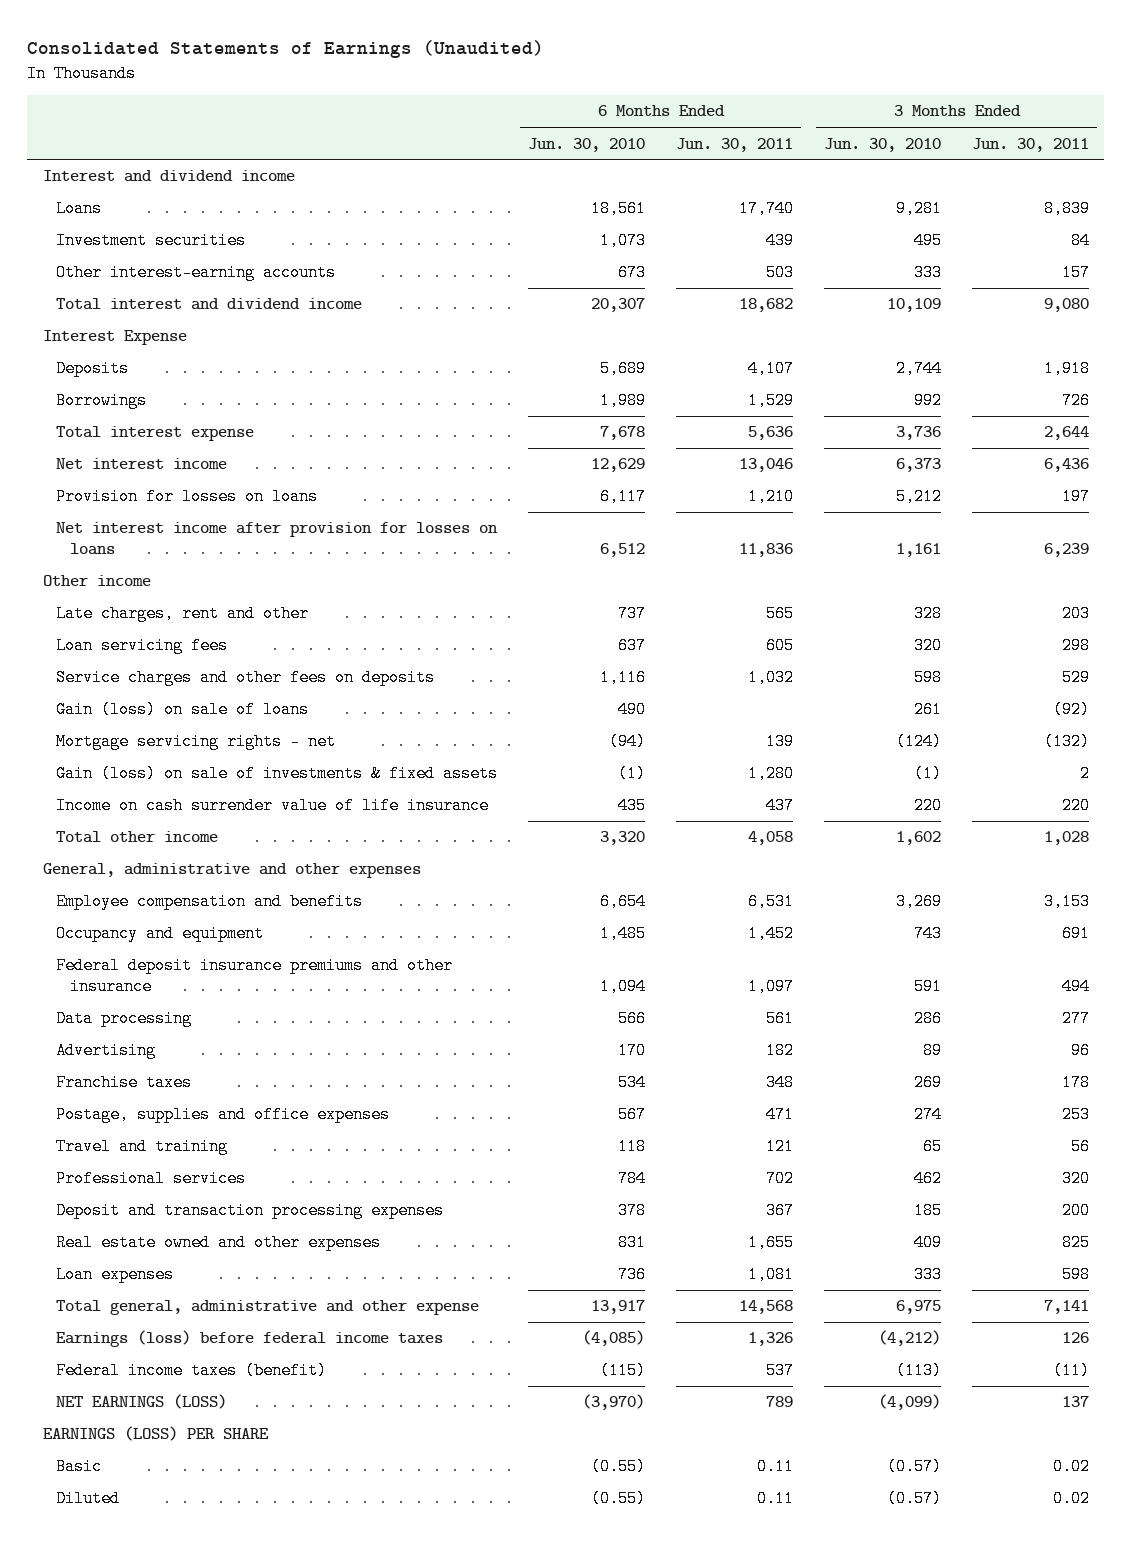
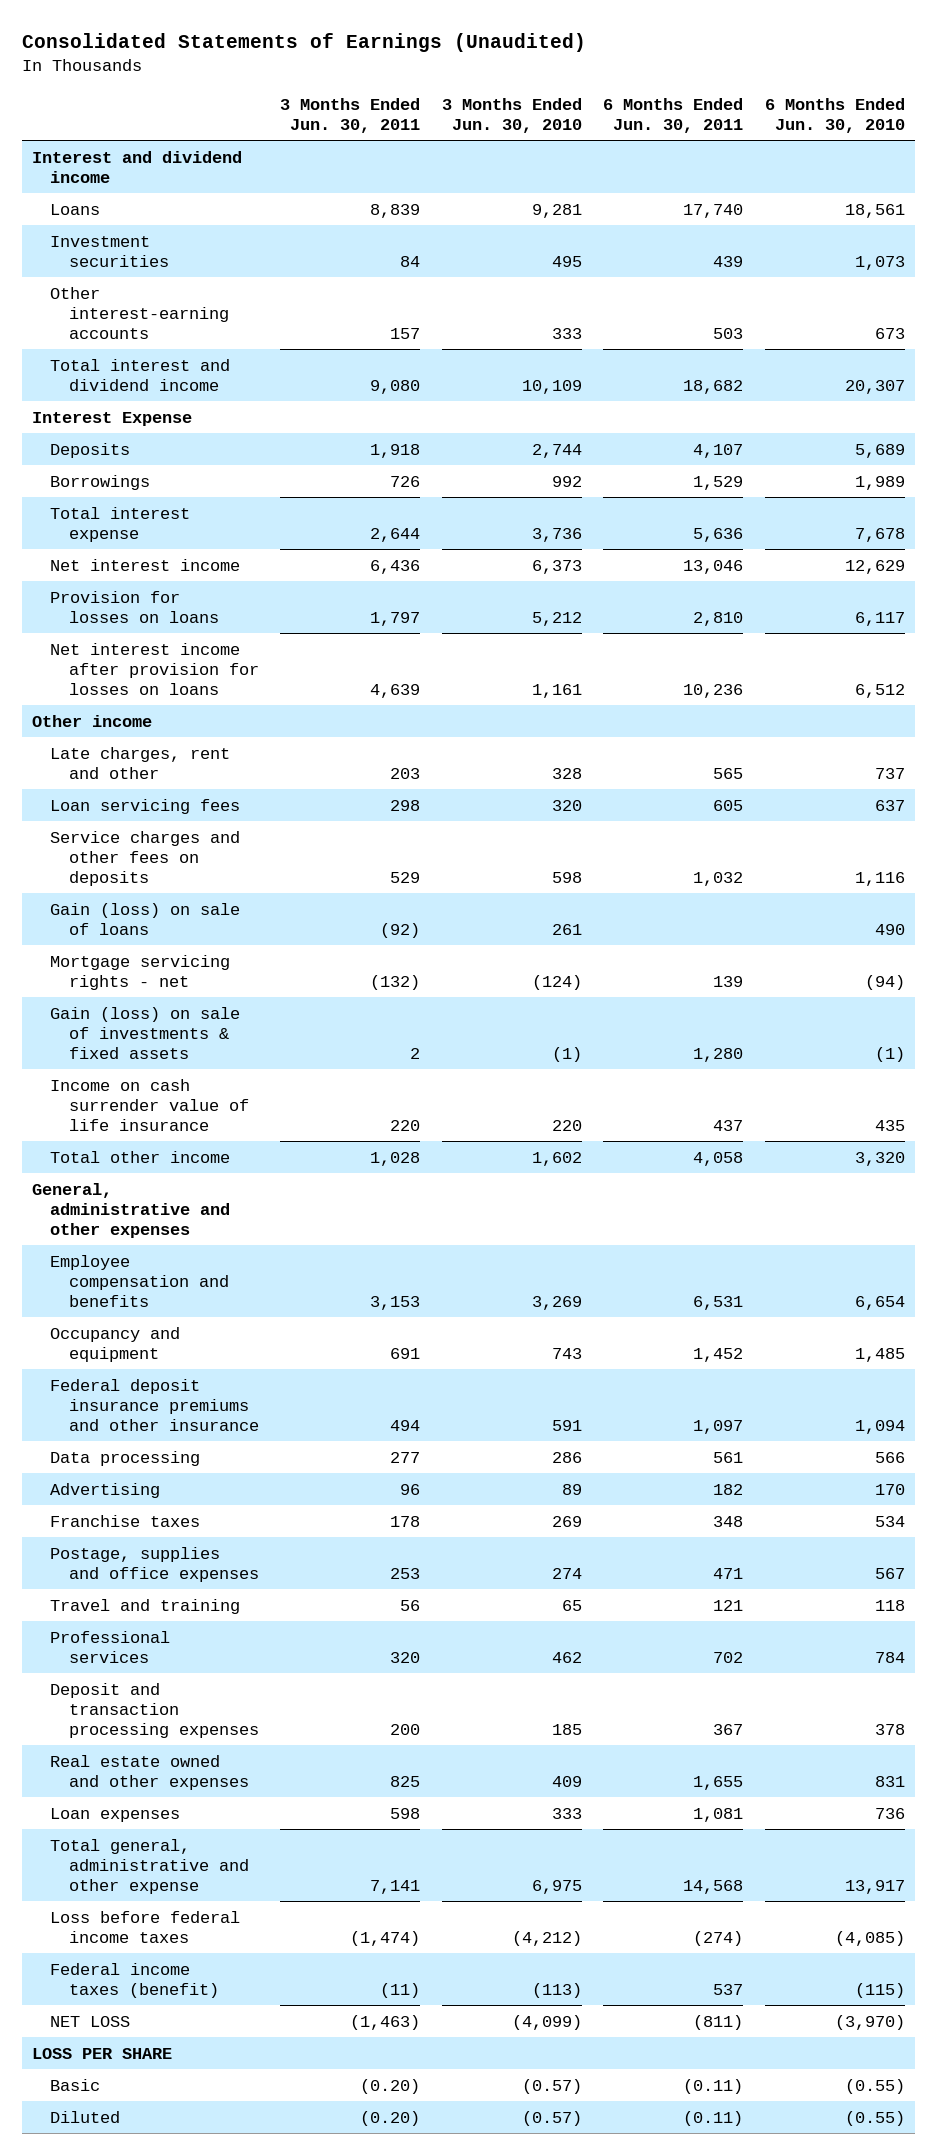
[748,488,795,506] 1,210 -> [693,611,744,626] 2,810
[1062,488,1091,506] 197 -> [370,611,421,626] 1,797
[739,543,794,558] 11,836 -> [683,683,744,698] 10,236
[1044,543,1090,558] 6,239 -> [370,683,421,698] 4,639
[56,1330,444,1348] Earnings (loss) before federal income taxes -> [50,1910,241,1943] Loss before federal income taxes
[748,1332,794,1347] 1,326 -> [693,1930,744,1946] (274)
[1062,1332,1090,1344] 126 -> [350,1930,421,1946] (1,474)
[56,1394,228,1410] NET EARNINGS (LOSS) -> [50,2015,131,2027] NET LOSS
[766,1396,794,1408] 789 -> [693,2014,744,2030] (811)
[1062,1396,1090,1408] 137 -> [350,2014,421,2030] (1,463)
[42,1426,269,1442] EARNINGS (LOSS) PER SHARE -> [32,2047,173,2059] LOSS PER SHARE
[757,1458,795,1476] 0.11 -> [683,2078,744,2094] (0.11)
[1053,1458,1091,1476] 0.02 -> [360,2078,421,2094] (0.20)
[757,1490,795,1508] 0.11 -> [683,2110,744,2126] (0.11)
[1053,1490,1091,1508] 0.02 -> [360,2110,421,2126] (0.20)

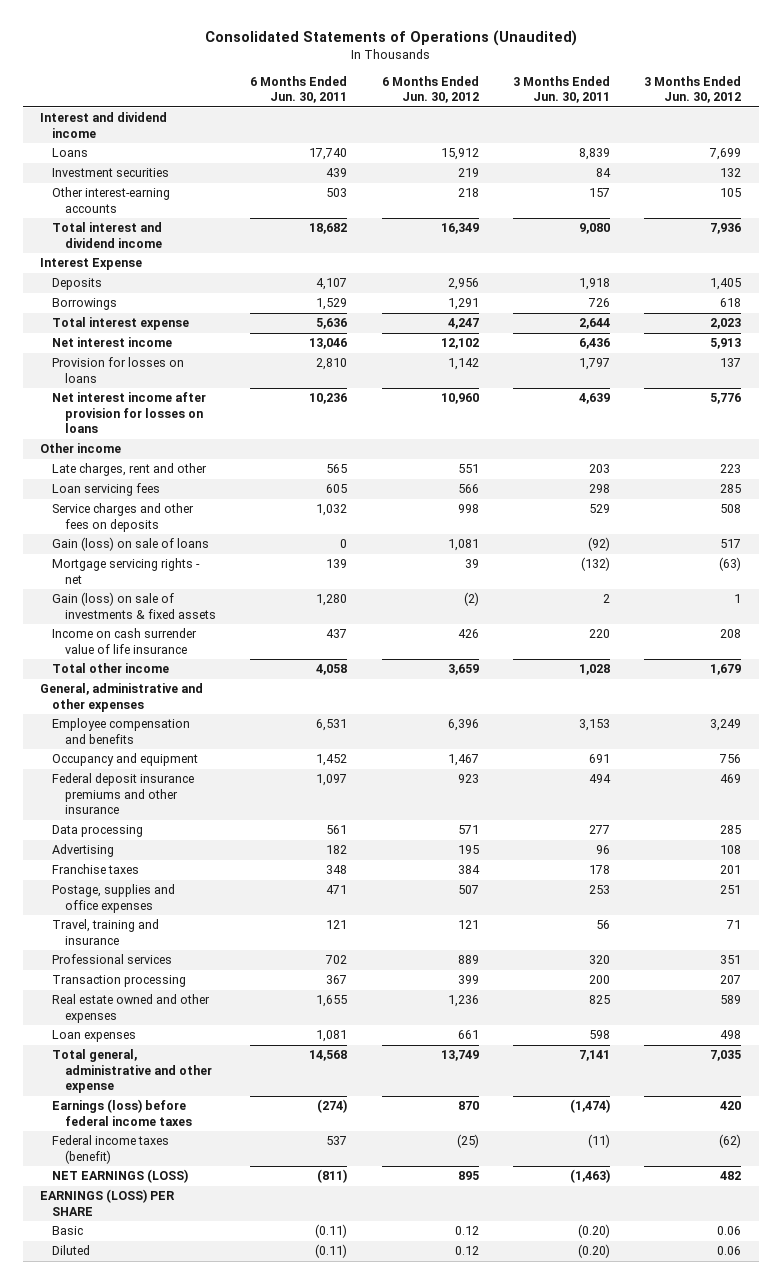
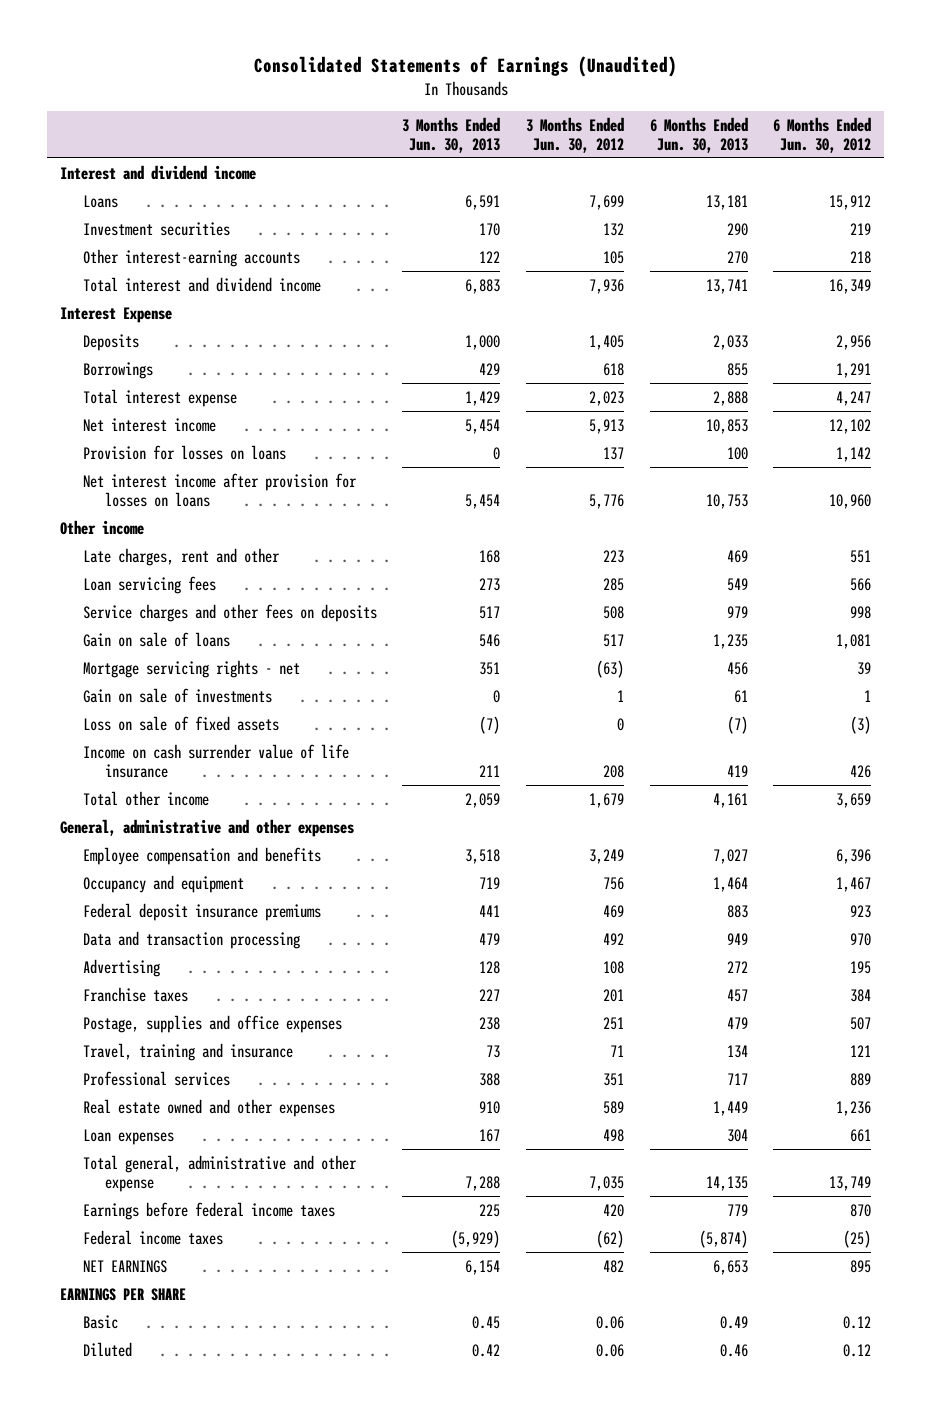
[204,30,577,47] Consolidated Statements of Operations (Unaudited) -> [253,56,677,78] Consolidated Statements of Earnings (Unaudited)
[250,75,348,104] 6 Months Ended Jun. 30, 2011 -> none
[513,75,611,104] 3 Months Ended Jun. 30, 2011 -> none
none -> [402,116,501,153] 3 Months Ended Jun. 30, 2013
none -> [649,116,748,153] 6 Months Ended Jun. 30, 2013
[52,537,210,552] Gain (loss) on sale of loans -> [82,631,230,647] Gain on sale of loans
none -> [82,687,272,703] Gain on sale of investments
[52,592,217,619] Gain (loss) on sale of investments & fixed assets -> [82,715,279,731] Loss on sale of fixed assets
[463,592,479,607] (2) -> [850,715,872,734] (3)
[734,594,742,604] 1 -> [617,717,625,731] 0
[52,773,195,815] Federal deposit insurance premiums and other insurance -> [82,902,321,921] Federal deposit insurance premiums
[52,825,144,838] Data processing -> [82,930,300,949] Data and transaction processing
[457,825,479,835] 571 -> [850,932,872,946] 970
[720,825,742,835] 285 -> [603,932,625,945] 492
[52,975,187,988] Transaction processing -> none
[52,1099,193,1126] Earnings (loss) before federal income taxes -> [82,1201,335,1220] Earnings before federal income taxes
[52,1135,170,1164] Federal income taxes (benefit) -> [82,1229,223,1245] Federal income taxes
[52,1169,189,1184] NET EARNINGS (LOSS) -> [82,1259,167,1273] NET EARNINGS
[39,1189,175,1216] EARNINGS (LOSS) PER SHARE -> [59,1287,186,1301] EARNINGS PER SHARE

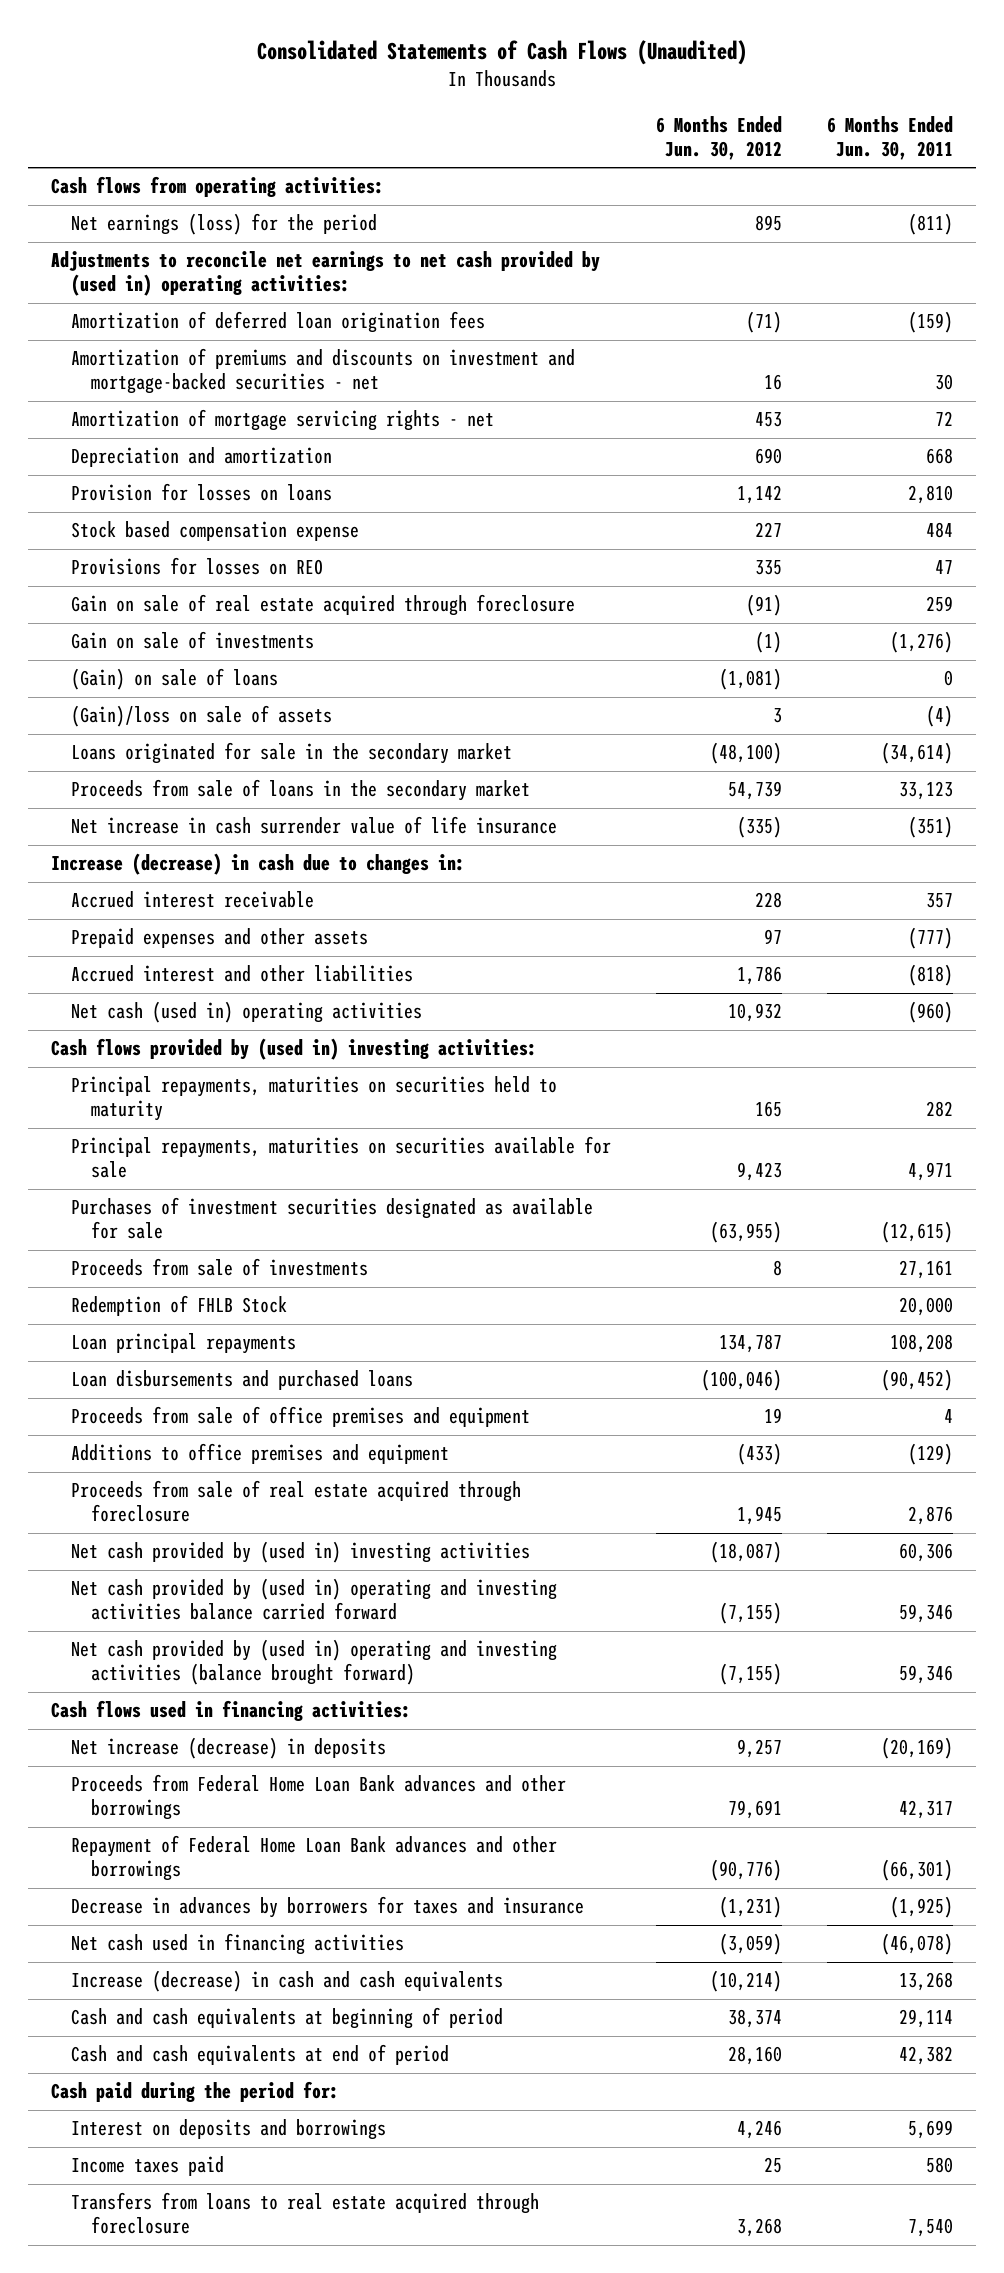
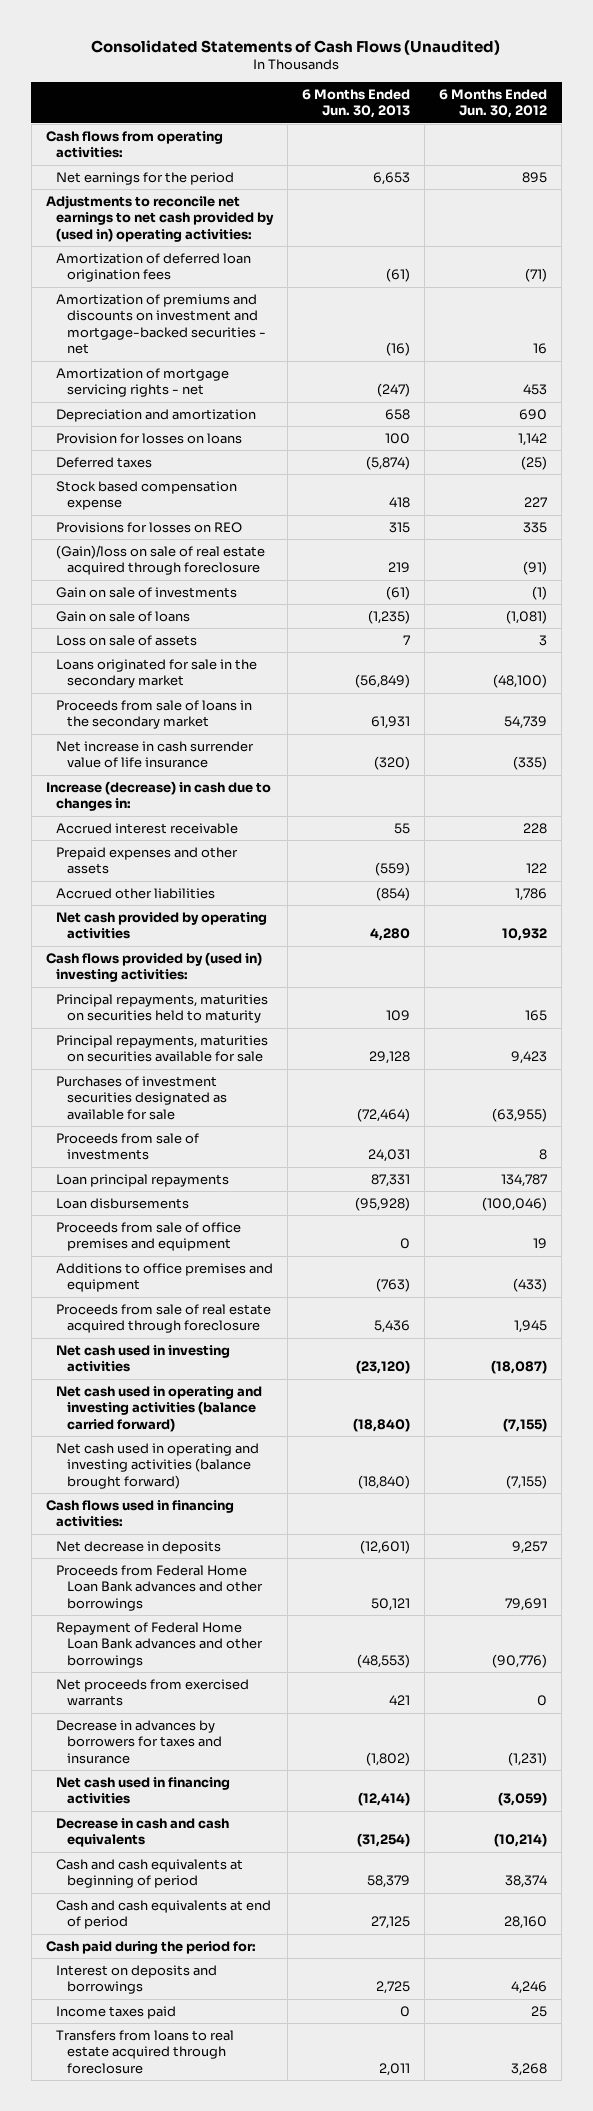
[827,115,954,160] 6 Months Ended Jun. 30, 2011 -> none
none -> [302,88,411,119] 6 Months Ended Jun. 30, 2013
[70,213,377,236] Net earnings (loss) for the period -> [56,171,235,185] Net earnings for the period
none -> [56,456,153,468] Deferred taxes
[70,594,575,617] Gain on sale of real estate acquired through foreclosure -> [56,544,266,576] (Gain)/loss on sale of real estate acquired through foreclosure
[70,668,278,691] (Gain) on sale of loans -> [56,610,191,622] Gain on sale of loans
[70,705,332,728] (Gain)/loss on sale of assets -> [56,634,198,646] Loss on sale of assets
[763,929,782,945] 97 -> [526,863,548,874] 122
[70,965,413,983] Accrued interest and other liabilities -> [56,887,216,899] Accrued other liabilities
[70,1001,422,1024] Net cash (used in) operating activities -> [56,911,268,940] Net cash provided by operating activities
[70,1295,287,1317] Redemption of FHLB Stock -> none
[70,1370,413,1391] Loan disbursements and purchased loans -> [56,1197,190,1209] Loan disbursements
[70,1541,530,1564] Net cash provided by (used in) investing activities -> [56,1344,231,1373] Net cash used in investing activities
[70,1578,557,1621] Net cash provided by (used in) operating and investing activities balance carried forward -> [56,1385,263,1432] Net cash used in operating and investing activities (balance carried forward)
[70,1639,557,1686] Net cash provided by (used in) operating and investing activities (balance brought forward) -> [56,1442,260,1489] Net cash used in operating and investing activities (balance brought forward)
[70,1737,386,1760] Net increase (decrease) in deposits -> [56,1540,222,1554] Net decrease in deposits
none -> [56,1678,250,1707] Net proceeds from exercised warrants
[70,1970,503,1993] Increase (decrease) in cash and cash equivalents -> [56,1817,230,1848] Decrease in cash and cash equivalents

